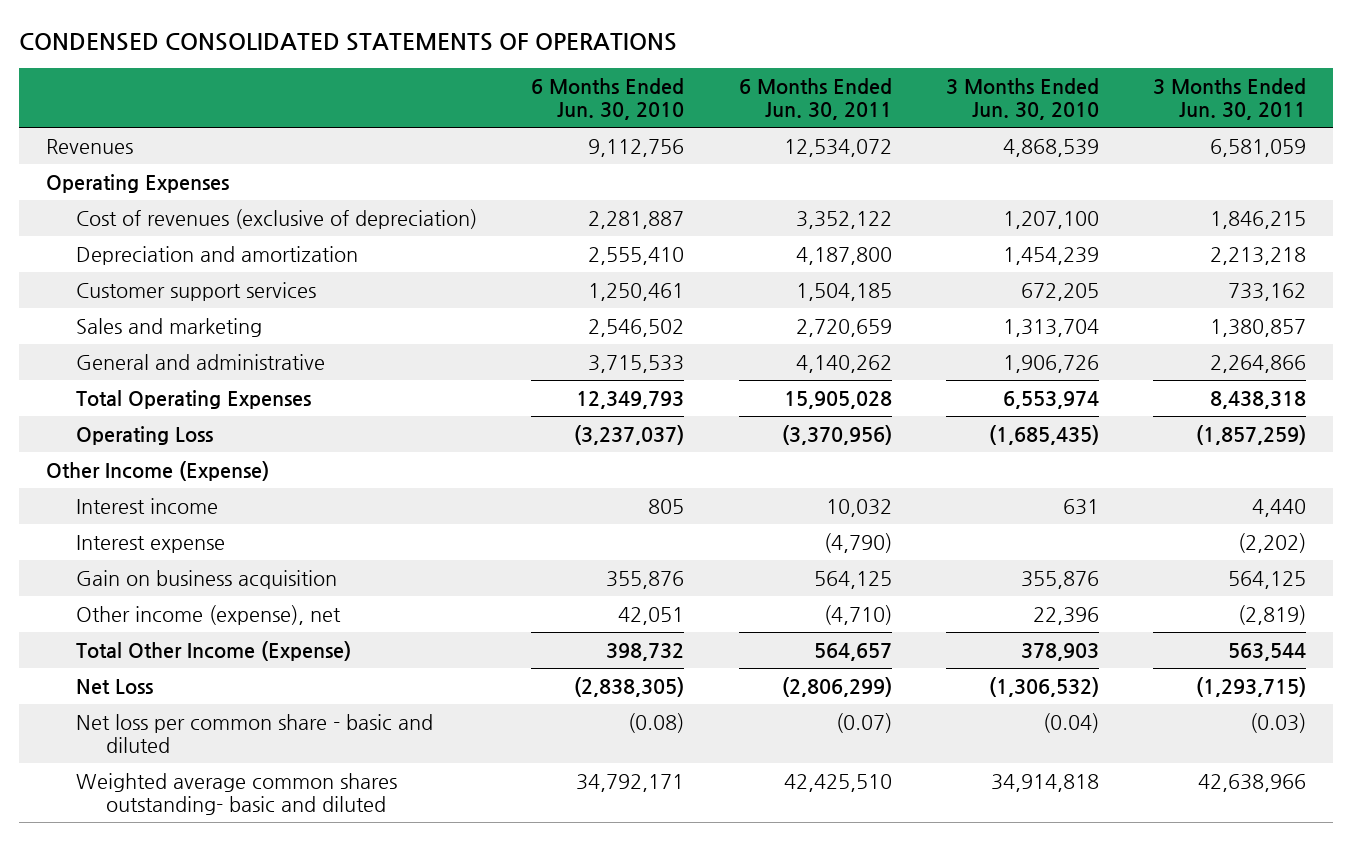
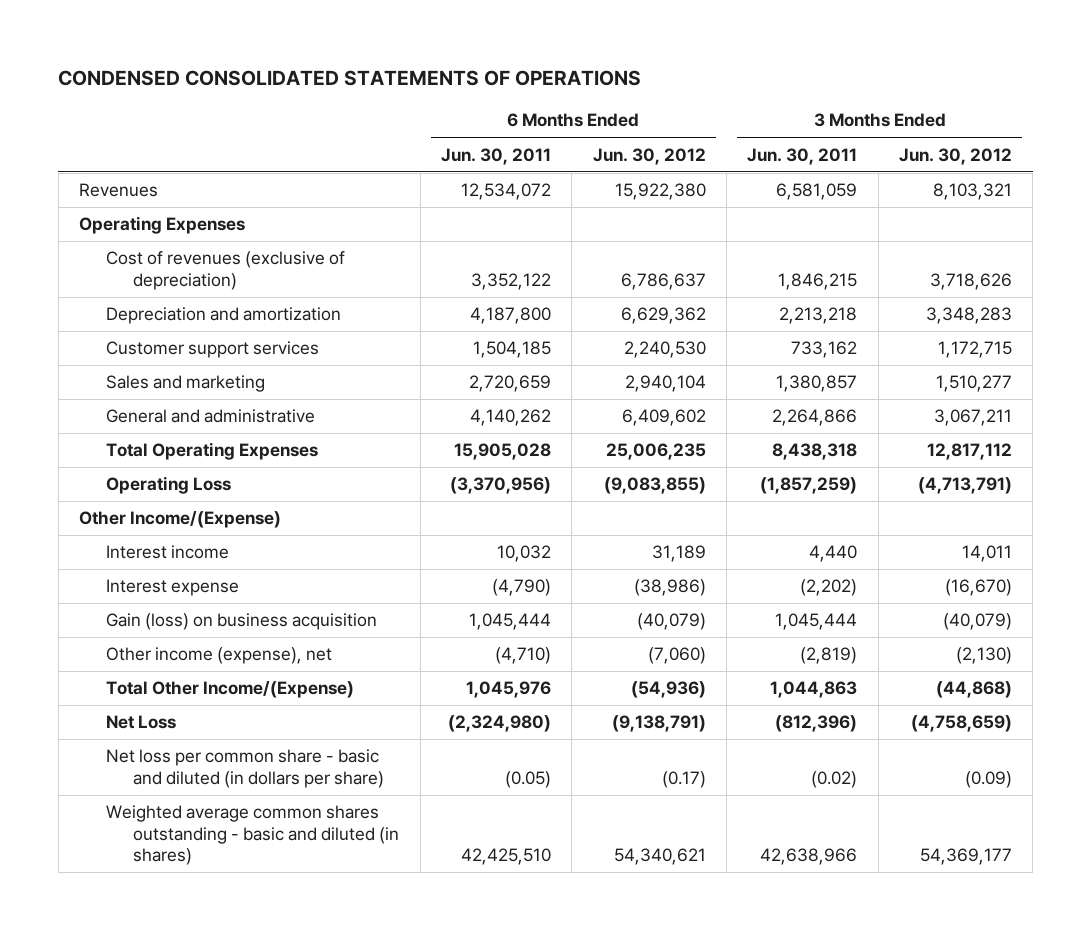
[531,78,685,121] 6 Months Ended Jun. 30, 2010 -> none
[945,78,1099,121] 3 Months Ended Jun. 30, 2010 -> none
none -> [592,147,706,165] Jun. 30, 2012
none -> [899,147,1013,165] Jun. 30, 2012
[45,460,269,481] Other Income (Expense) -> [78,511,281,529] Other Income/(Expense)
[75,569,337,589] Gain on business acquisition -> [106,613,378,631] Gain (loss) on business acquisition
[813,570,892,589] 564,125 -> [468,613,551,631] 1,045,444
[1228,570,1307,589] 564,125 -> [775,613,858,631] 1,045,444
[75,640,351,661] Total Other Income (Expense) -> [106,681,355,699] Total Other Income/(Expense)
[813,642,892,661] 564,657 -> [465,681,551,699] 1,045,976
[1228,642,1307,661] 563,544 -> [770,681,858,699] 1,044,863
[781,676,892,697] (2,806,299) -> [447,715,551,733] (2,324,980)
[1196,676,1307,697] (1,293,715) -> [775,715,858,733] (812,396)
[75,713,433,753] Net loss per common share - basic and diluted -> [106,749,385,788] Net loss per common share - basic and diluted (in dollars per share)
[835,712,892,733] (0.07) -> [504,770,551,788] (0.05)
[1250,712,1307,733] (0.03) -> [811,770,858,788] (0.02)
[75,772,397,815] Weighted average common shares outstanding- basic and diluted -> [106,805,400,866] Weighted average common shares outstanding - basic and diluted (in shares)

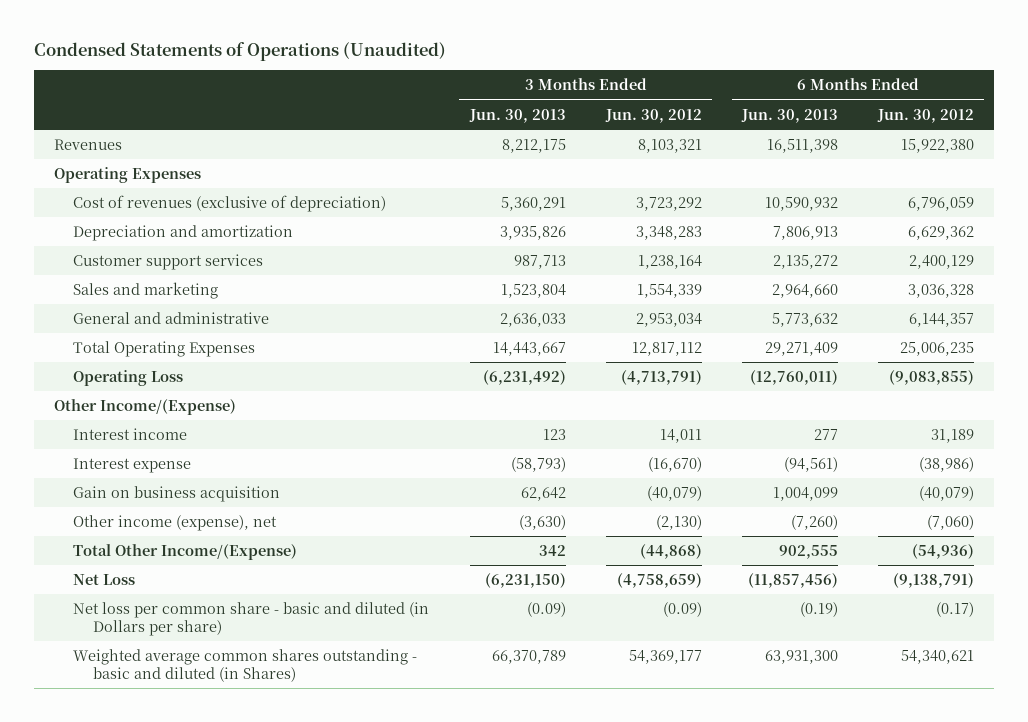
[58,70,642,87] CONDENSED CONSOLIDATED STATEMENTS OF OPERATIONS -> [33,42,446,62] Condensed Statements of Operations (Unaudited)
[440,147,551,165] Jun. 30, 2011 -> none
[747,147,858,165] Jun. 30, 2011 -> none
none -> [468,108,566,123] Jun. 30, 2013
none -> [741,108,839,123] Jun. 30, 2013
[620,272,706,290] 6,786,637 -> [908,196,975,211] 6,796,059
[930,272,1013,290] 3,718,626 -> [635,196,702,211] 3,723,292
[623,341,706,359] 2,240,530 -> [909,254,975,269] 2,400,129
[938,341,1013,359] 1,172,715 -> [637,254,702,269] 1,238,164
[624,375,706,393] 2,940,104 -> [908,283,975,298] 3,036,328
[936,375,1013,393] 1,510,277 -> [636,283,702,298] 1,554,339
[621,409,706,427] 6,409,602 -> [909,312,975,327] 6,144,357
[934,409,1013,427] 3,067,211 -> [635,312,702,327] 2,953,034
[106,613,378,631] Gain (loss) on business acquisition -> [73,485,281,502] Gain on business acquisition
[106,749,385,788] Net loss per common share - basic and diluted (in dollars per share) -> [73,601,430,636] Net loss per common share - basic and diluted (in Dollars per share)
[106,805,400,866] Weighted average common shares outstanding - basic and diluted (in shares) -> [73,648,418,682] Weighted average common shares outstanding - basic and diluted (in Shares)

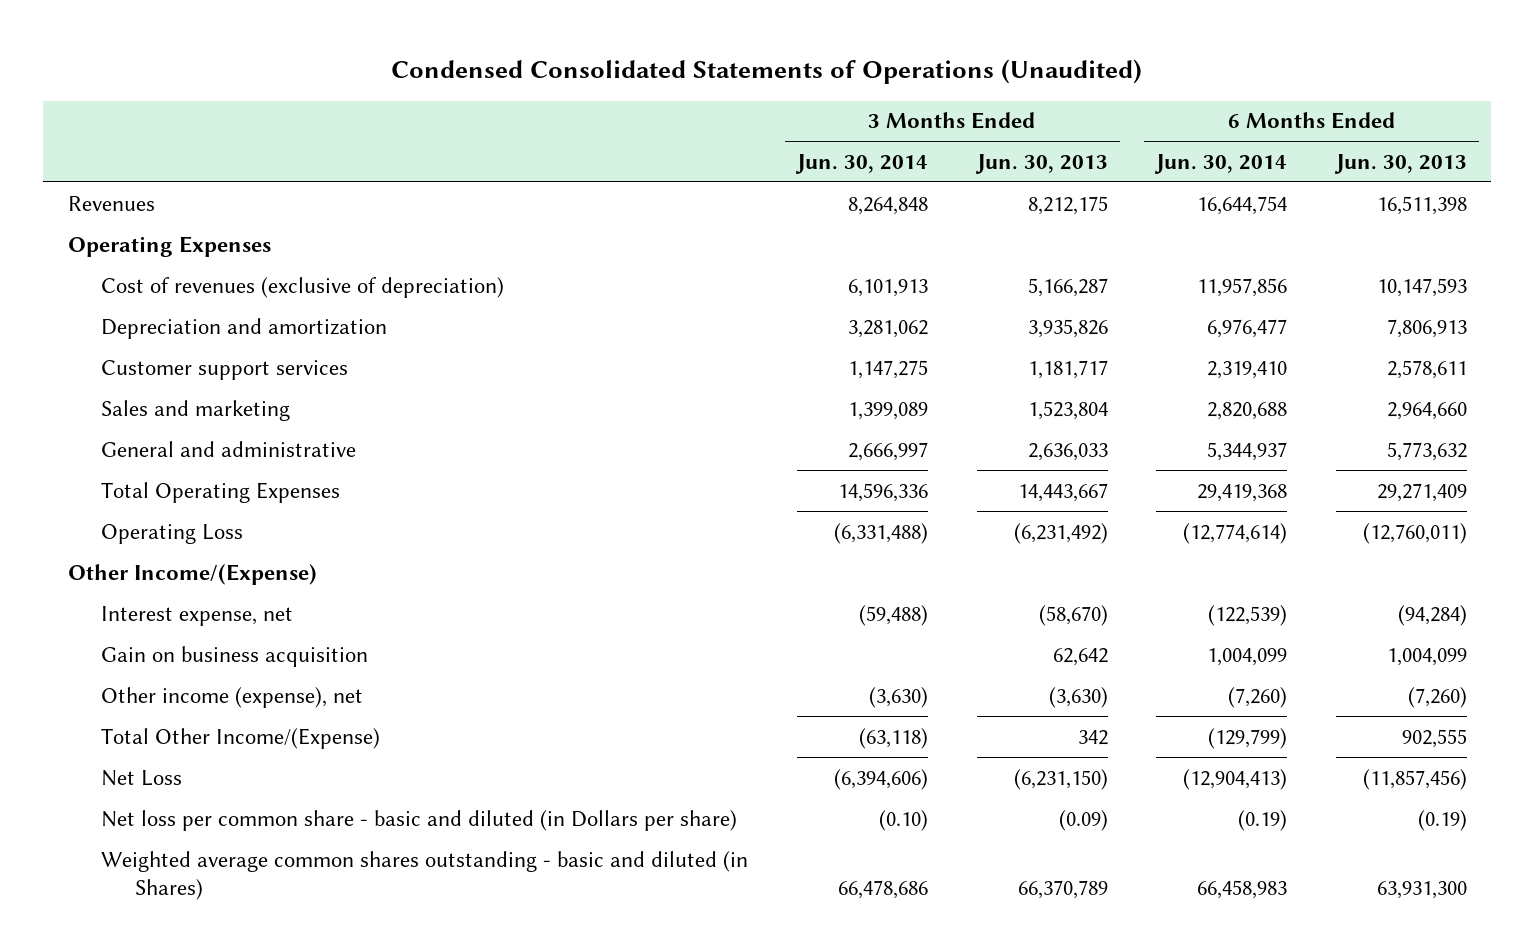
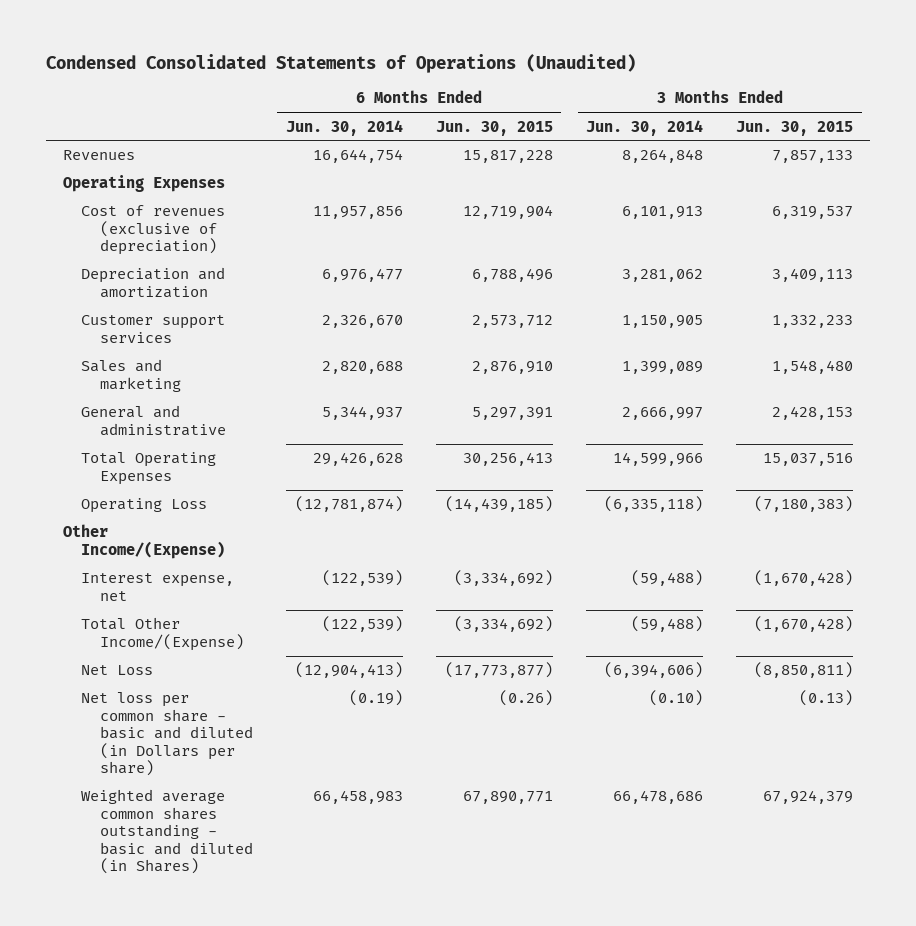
[974,153,1108,174] Jun. 30, 2013 -> none
[1333,153,1467,174] Jun. 30, 2013 -> none
none -> [435,120,553,136] Jun. 30, 2015
none -> [736,120,854,136] Jun. 30, 2015
[847,359,928,379] 1,147,275 -> [622,315,704,329] 1,150,905
[1207,360,1288,379] 2,319,410 -> [321,315,403,329] 2,326,670
[837,482,928,502] 14,596,336 -> [613,452,704,467] 14,599,966
[1197,483,1288,502] 29,419,368 -> [312,452,403,467] 29,426,628
[833,522,928,544] (6,331,488) -> [604,496,704,513] (6,335,118)
[1183,522,1288,544] (12,774,614) -> [294,496,403,513] (12,781,874)
[101,645,369,667] Gain on business acquisition -> none
[101,686,364,708] Other income (expense), net -> none
[858,727,928,749] (63,118) -> [631,616,704,633] (59,488)
[1208,727,1288,749] (129,799) -> [321,616,403,633] (122,539)

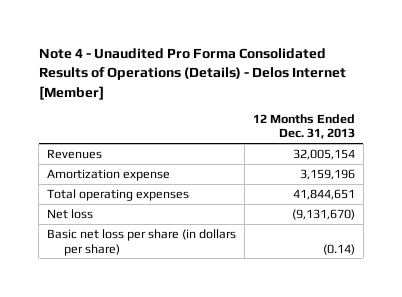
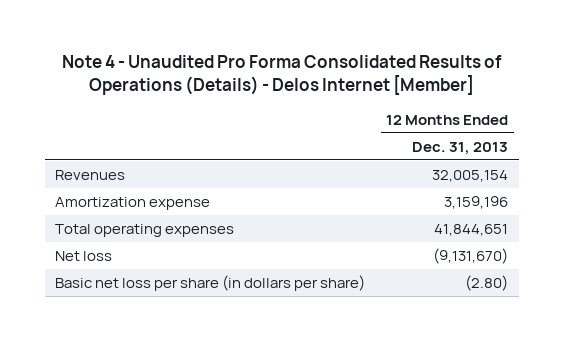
[323,243,356,255] (0.14) -> [465,274,509,291] (2.80)

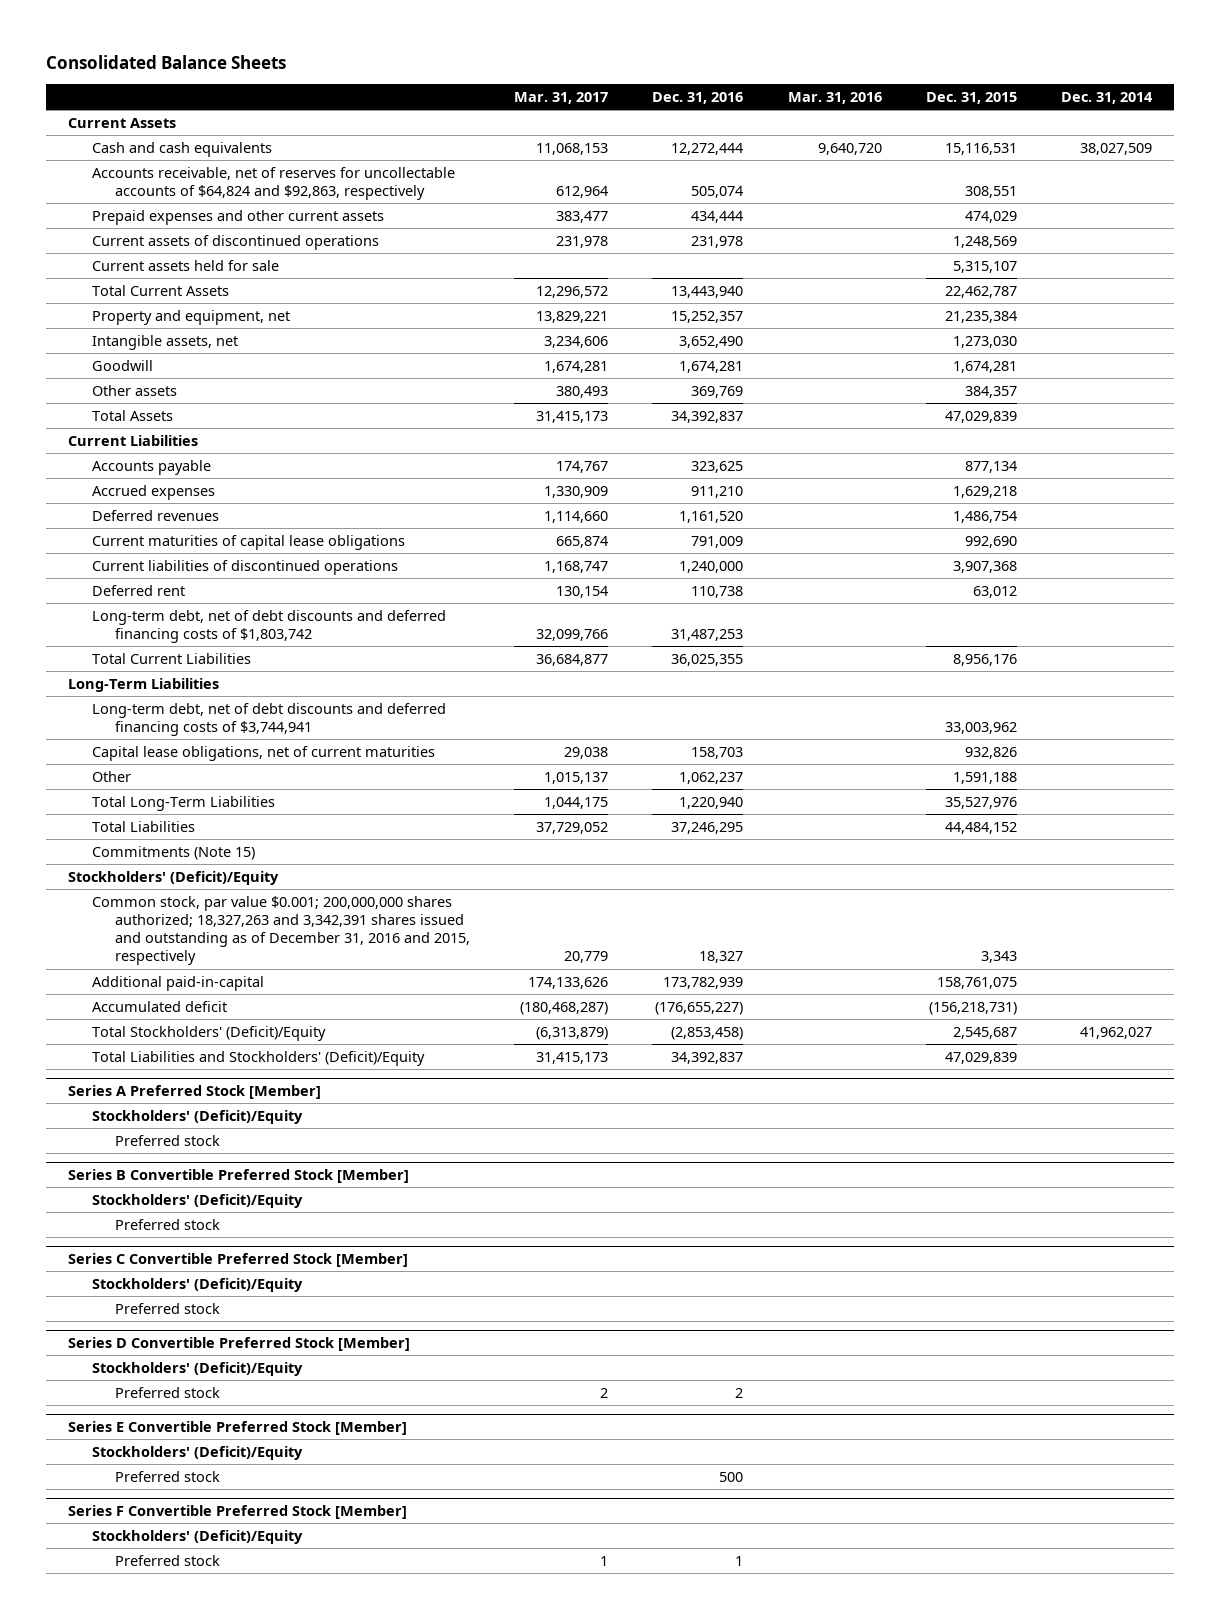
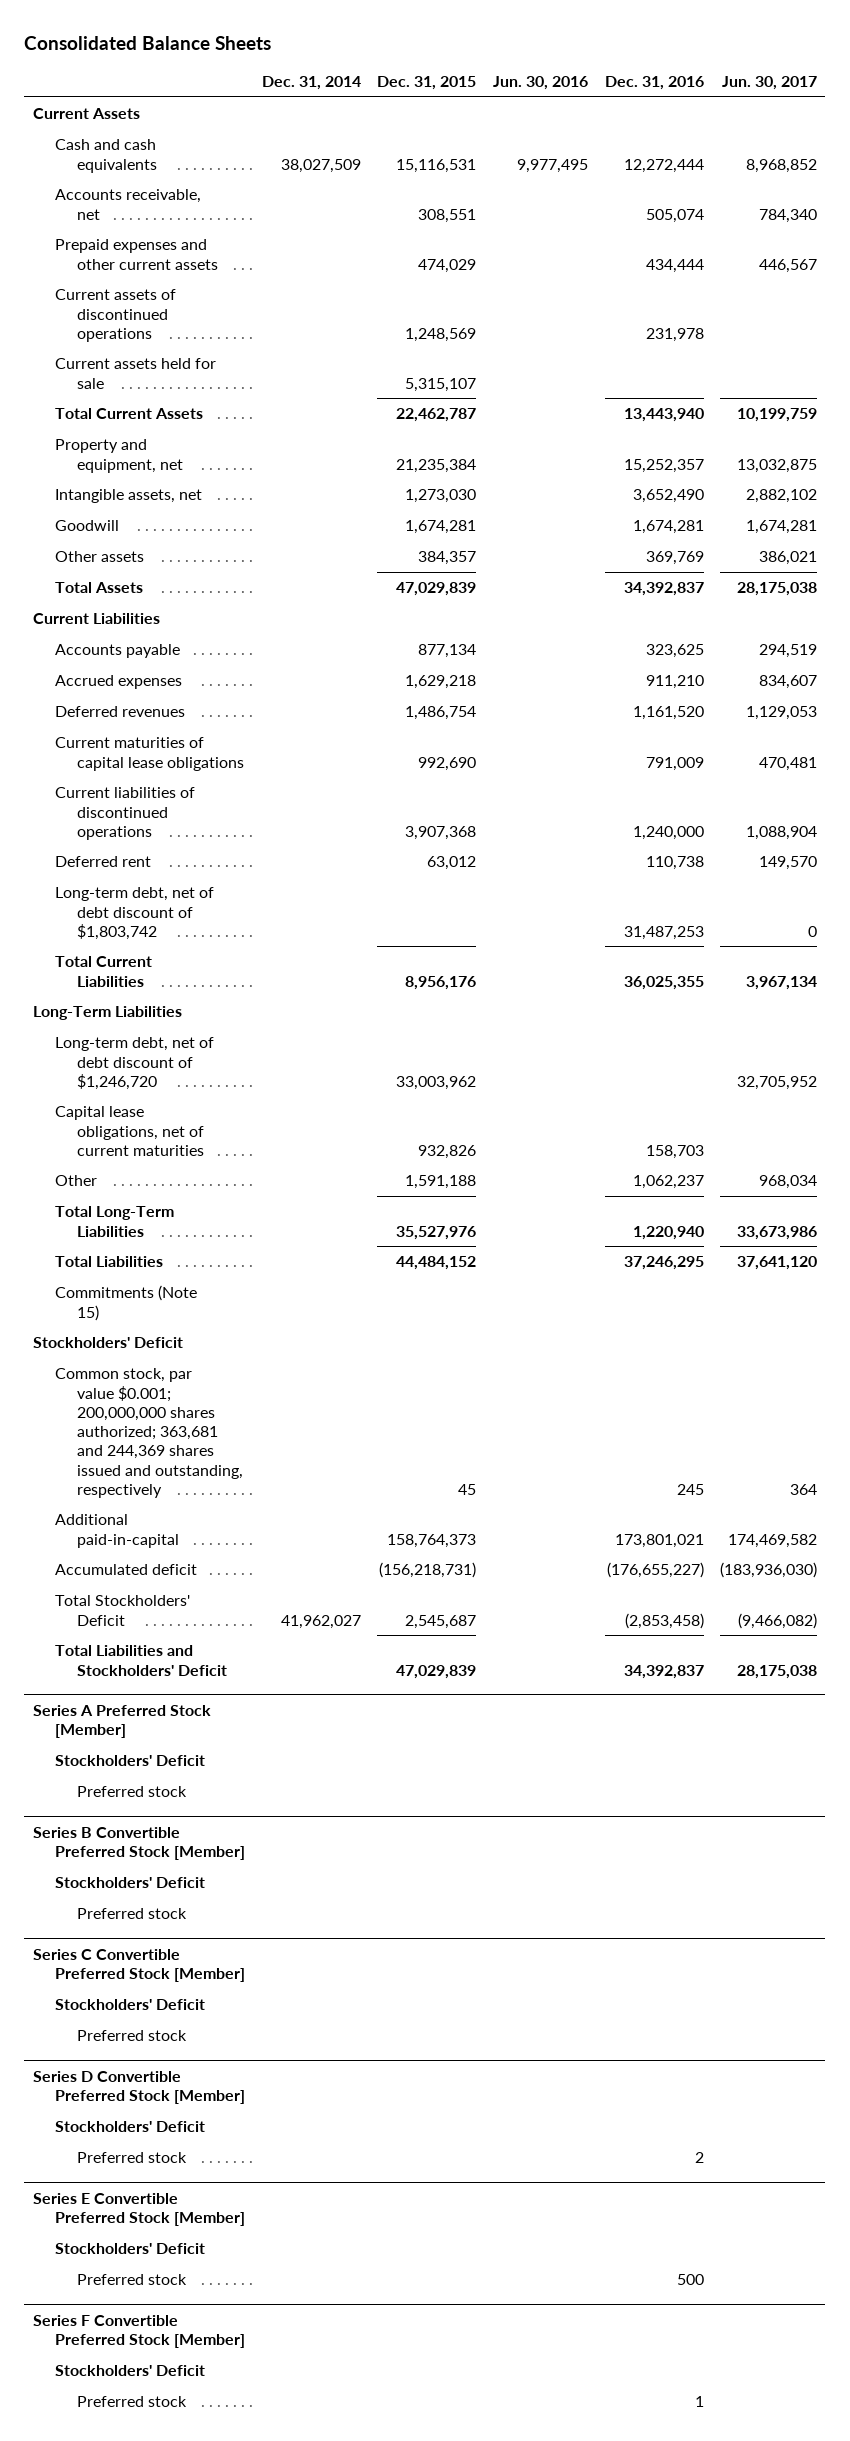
[514,91,609,104] Mar. 31, 2017 -> none
[787,91,882,104] Mar. 31, 2016 -> none
none -> [492,76,588,91] Jun. 30, 2016
none -> [722,76,818,91] Jun. 30, 2017
[91,166,455,201] Accounts receivable, net of reserves for uncollectable accounts of $64,824 and $92,863, respectively -> [54,189,201,220] Accounts receivable, net
[91,609,446,644] Long-term debt, net of debt discounts and deferred financing costs of $1,803,742 -> [54,887,214,940] Long-term debt, net of debt discount of $1,803,742
[91,702,446,737] Long-term debt, net of debt discounts and deferred financing costs of $3,744,941 -> [54,1037,214,1090] Long-term debt, net of debt discount of $1,246,720
[68,870,280,885] Stockholders' (Deficit)/Equity -> [32,1337,183,1349] Stockholders' Deficit
[91,895,471,966] Common stock, par value $0.001; 200,000,000 shares authorized; 18,327,263 and 3,342,391 shares issued and outstanding as of December 31, 2016 and 2015, respectively -> [54,1368,244,1498] Common stock, par value $0.001; 200,000,000 shares authorized; 363,681 and 244,369 shares issued and outstanding, respectively
[699,951,744,964] 18,327 -> [676,1483,704,1495] 245
[980,951,1017,964] 3,343 -> [458,1483,477,1495] 45
[663,976,744,989] 173,782,939 -> [614,1533,704,1548] 173,801,021
[936,976,1017,989] 158,761,075 -> [387,1533,477,1548] 158,764,373
[91,1025,326,1041] Total Stockholders' (Deficit)/Equity -> [54,1595,190,1626] Total Stockholders' Deficit
[91,1050,425,1066] Total Liabilities and Stockholders' (Deficit)/Equity -> [54,1645,228,1676] Total Liabilities and Stockholders' Deficit
[91,1109,303,1124] Stockholders' (Deficit)/Equity -> [54,1755,205,1767] Stockholders' Deficit
[91,1193,303,1208] Stockholders' (Deficit)/Equity -> [54,1877,205,1889] Stockholders' Deficit
[91,1277,303,1292] Stockholders' (Deficit)/Equity -> [54,1999,205,2011] Stockholders' Deficit
[91,1361,303,1376] Stockholders' (Deficit)/Equity -> [54,2121,205,2133] Stockholders' Deficit
[91,1445,303,1460] Stockholders' (Deficit)/Equity -> [54,2243,205,2255] Stockholders' Deficit
[91,1529,303,1544] Stockholders' (Deficit)/Equity -> [54,2365,205,2377] Stockholders' Deficit

